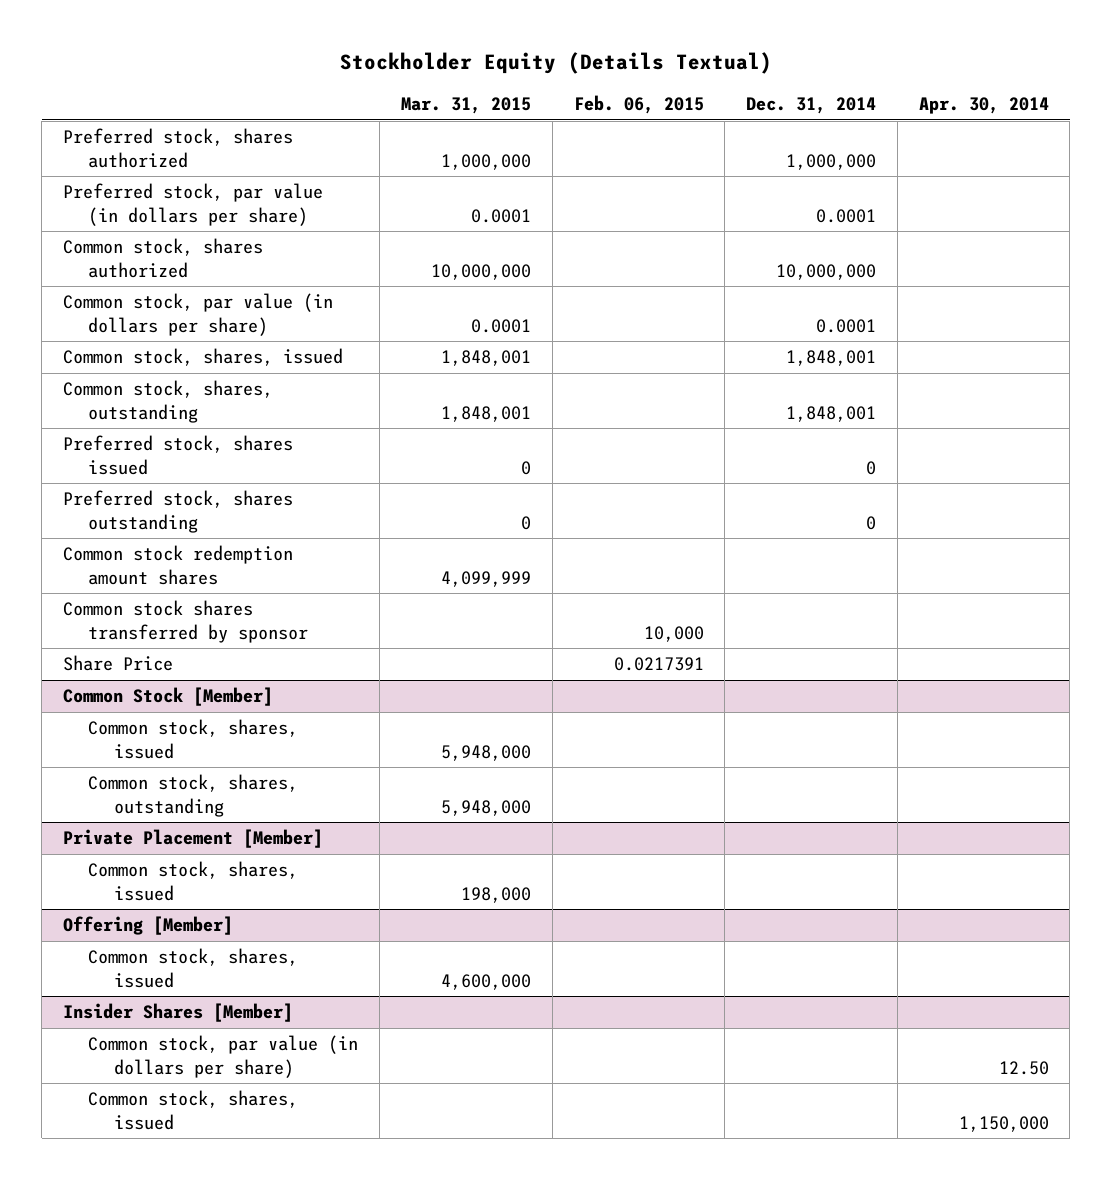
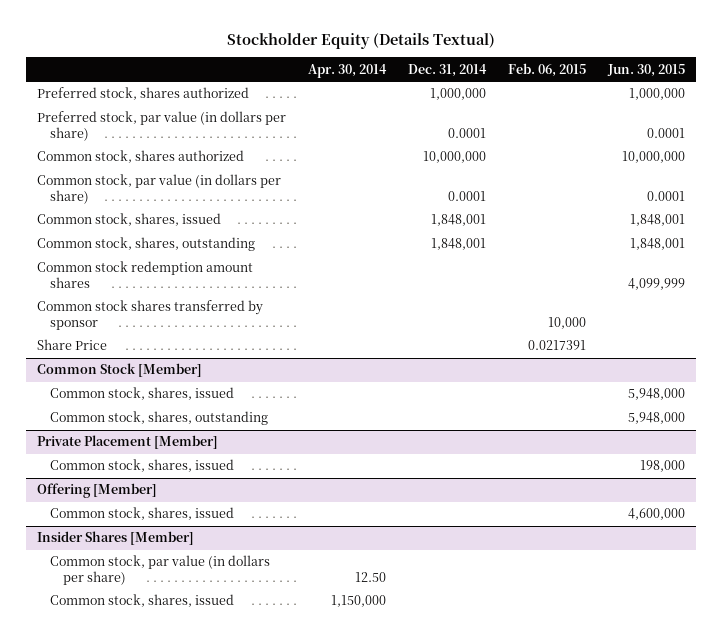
[400,96,531,114] Mar. 31, 2015 -> none
none -> [607,63,686,77] Jun. 30, 2015
[62,435,293,475] Preferred stock, shares issued -> none
[62,490,293,533] Preferred stock, shares outstanding -> none

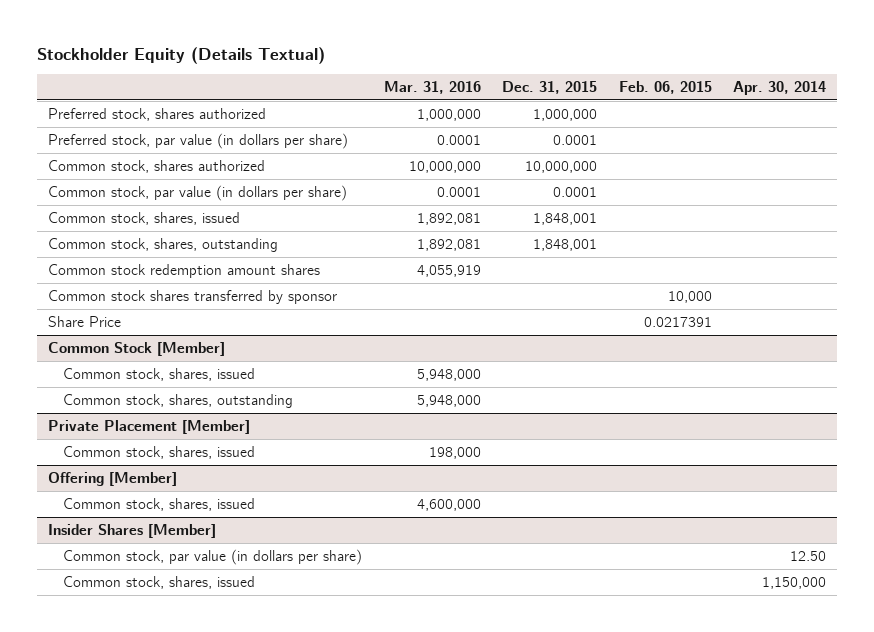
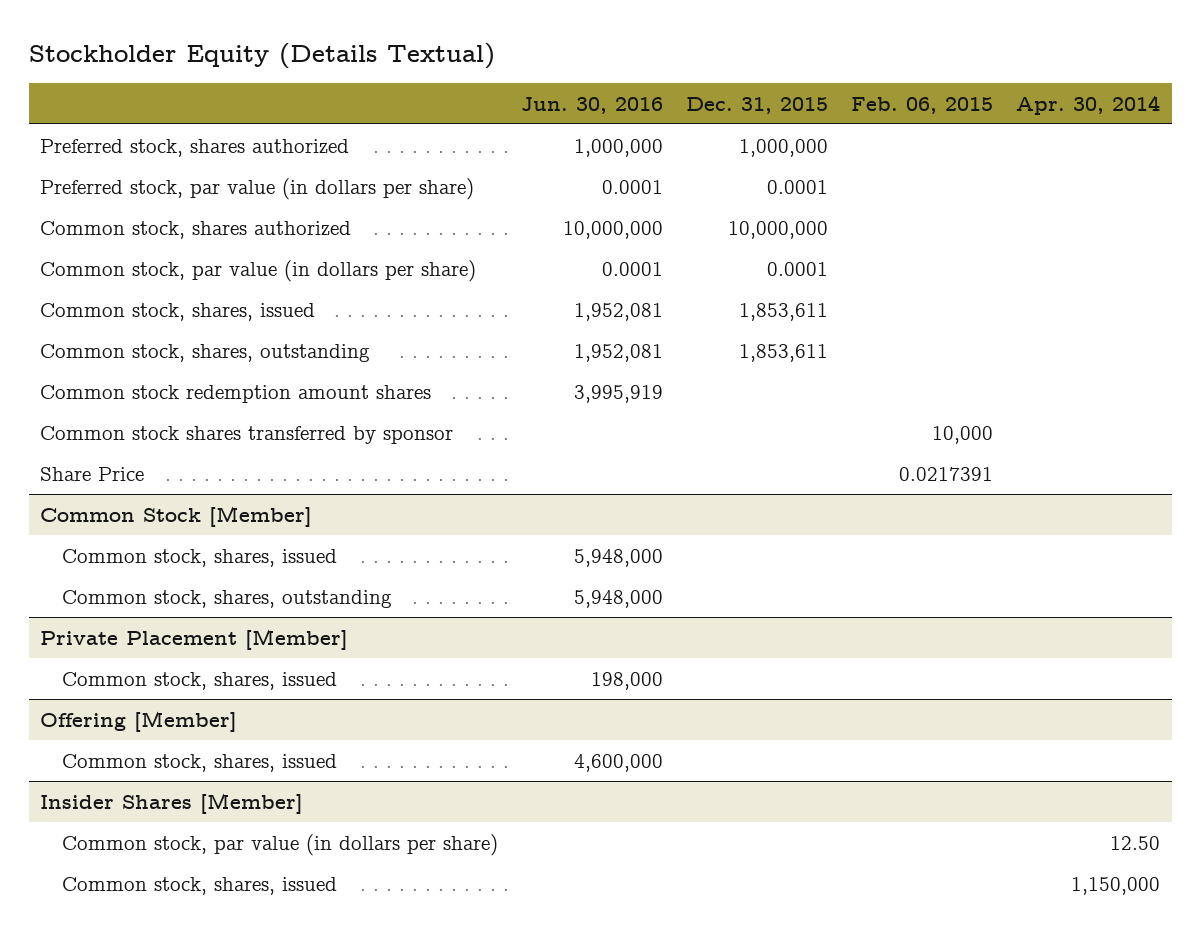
[383,80,481,94] Mar. 31, 2016 -> none
none -> [520,96,663,114] Jun. 30, 2016
[533,212,598,225] 1,848,001 -> [738,302,828,321] 1,853,611
[533,238,598,251] 1,848,001 -> [738,343,828,362] 1,853,611

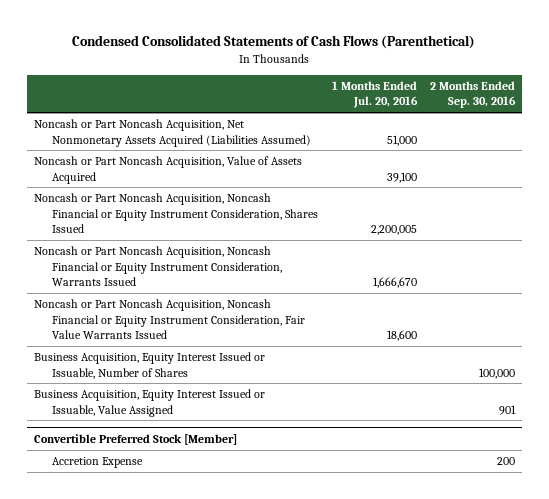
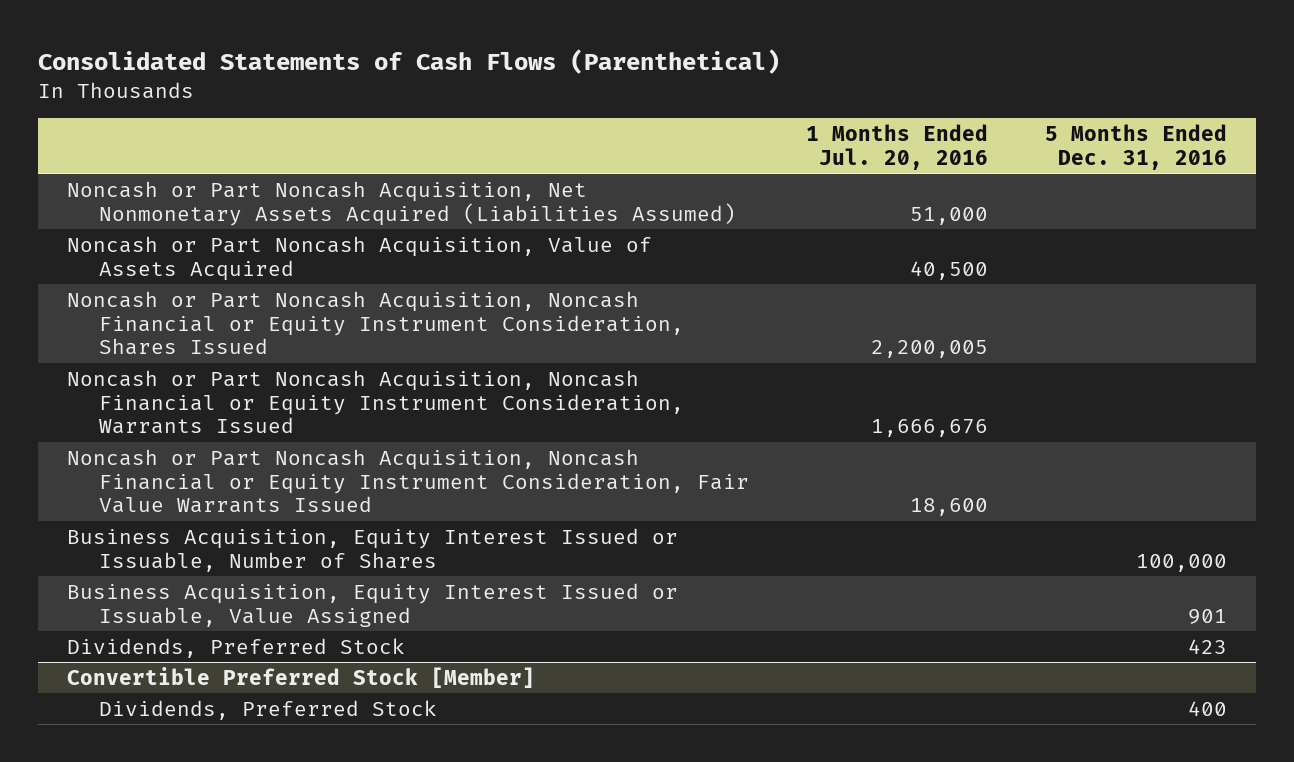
[72,35,476,50] Condensed Consolidated Statements of Cash Flows (Parenthetical) -> [38,48,781,74] Consolidated Statements of Cash Flows (Parenthetical)
[430,80,517,109] 2 Months Ended Sep. 30, 2016 -> none
none -> [1045,123,1228,170] 5 Months Ended Dec. 31, 2016
[386,171,417,183] 39,100 -> [909,260,988,280] 40,500
[372,276,417,288] 1,666,670 -> [870,419,988,438] 1,666,676
none -> [66,637,405,658] Dividends, Preferred Stock
[52,457,144,469] Accretion Expense -> none
none -> [98,699,437,720] Dividends, Preferred Stock

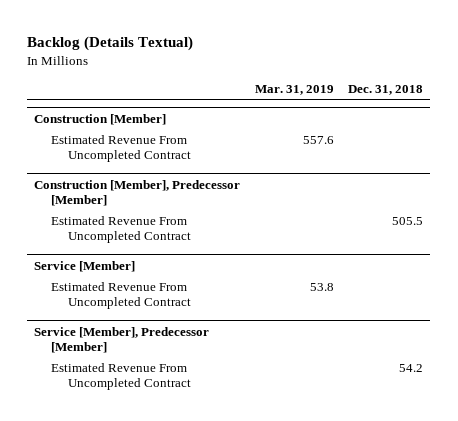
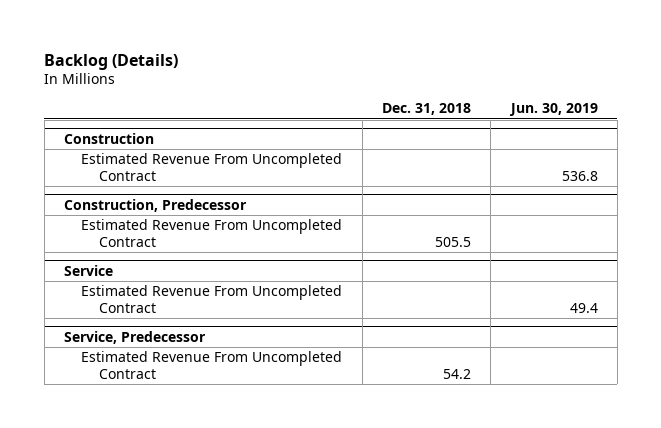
[27,36,194,52] Backlog (Details Textual) -> [44,53,179,70] Backlog (Details)
[254,84,334,95] Mar. 31, 2019 -> none
none -> [508,103,598,117] Jun. 30, 2019
[34,113,167,125] Construction [Member] -> [63,132,154,144] Construction
[34,179,241,206] Construction [Member], Predecessor [Member] -> [63,198,247,212] Construction, Predecessor
[34,260,136,272] Service [Member] -> [63,264,113,276] Service
[34,326,210,353] Service [Member], Predecessor [Member] -> [63,330,206,344] Service, Predecessor

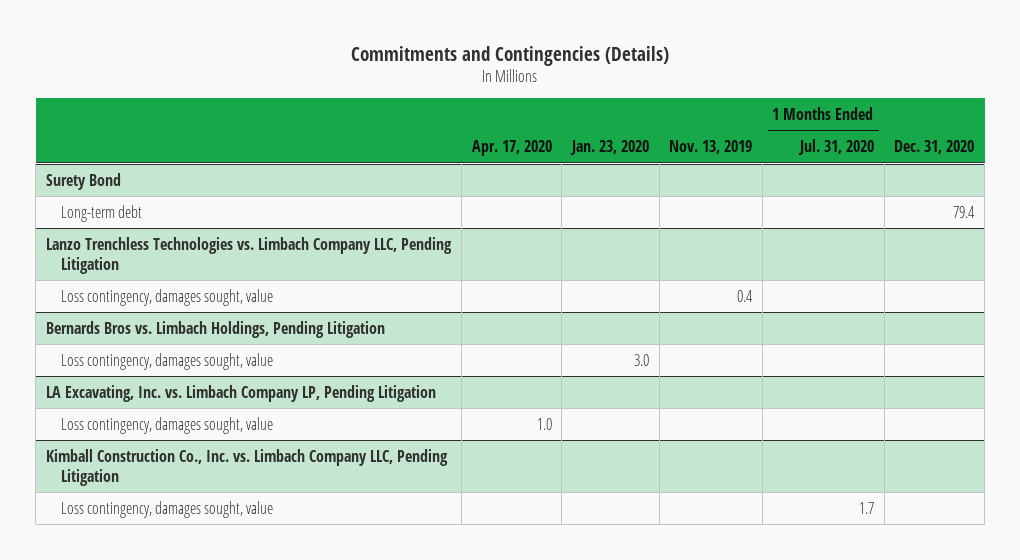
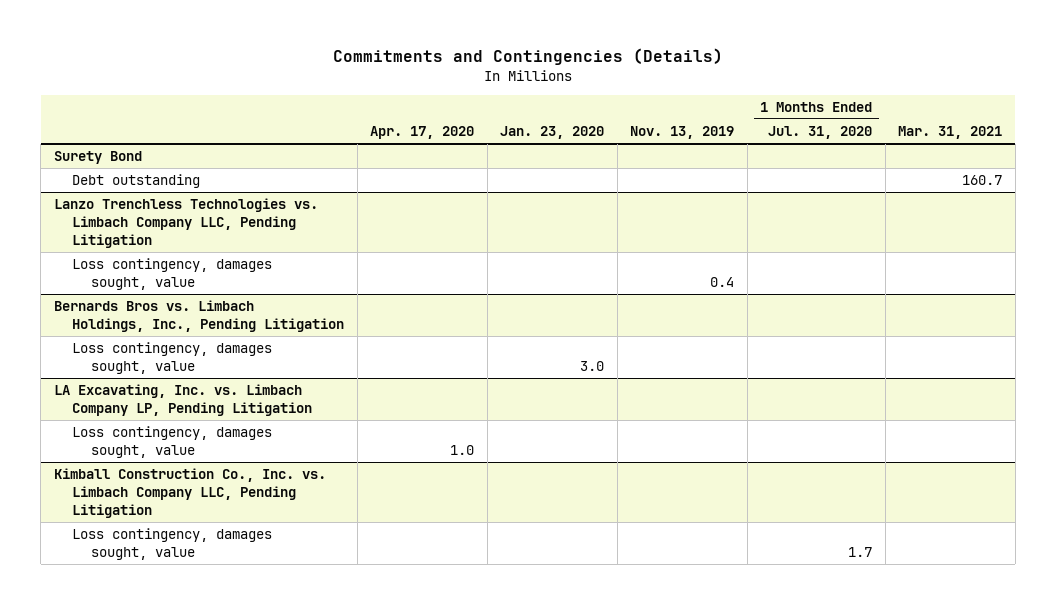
[894,140,975,155] Dec. 31, 2020 -> none
none -> [898,126,1003,140] Mar. 31, 2021
[61,204,143,222] Long-term debt -> [72,174,201,189] Debt outstanding
[46,320,386,338] Bernards Bros vs. Limbach Holdings, Pending Litigation -> [53,300,345,332] Bernards Bros vs. Limbach Holdings, Inc., Pending Litigation

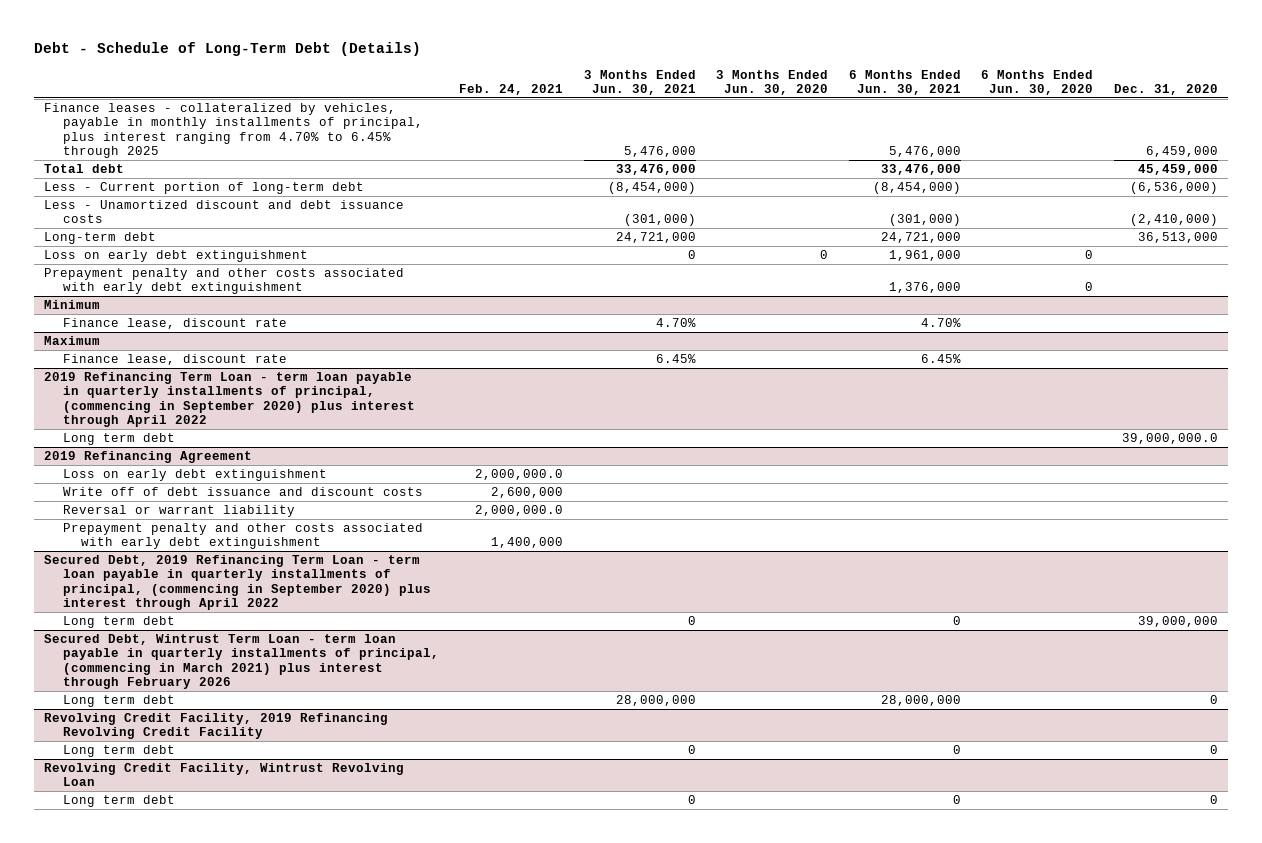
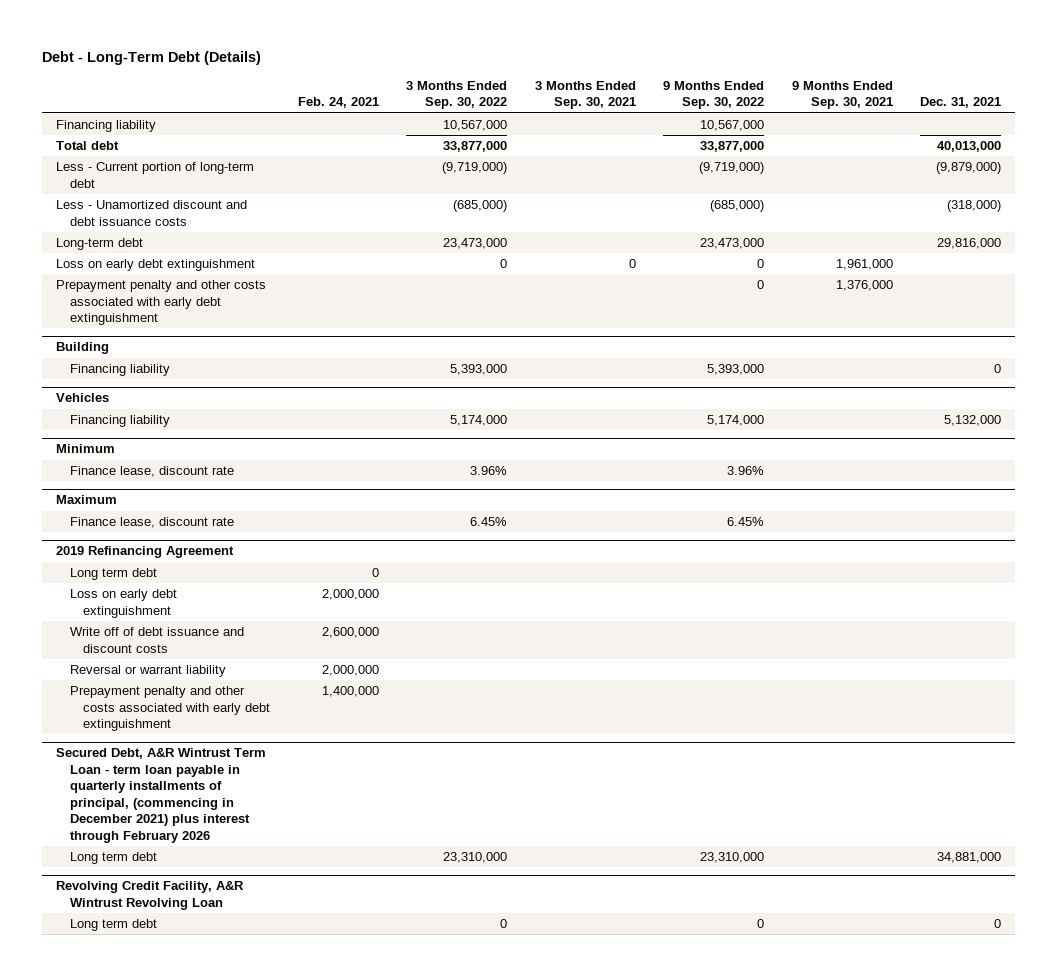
[33,42,421,57] Debt - Schedule of Long-Term Debt (Details) -> [42,51,262,66] Debt - Long-Term Debt (Details)
[583,69,696,96] 3 Months Ended Jun. 30, 2021 -> none
[716,69,829,96] 3 Months Ended Jun. 30, 2020 -> none
[848,69,961,96] 6 Months Ended Jun. 30, 2021 -> none
[981,69,1094,96] 6 Months Ended Jun. 30, 2020 -> none
[1113,84,1218,96] Dec. 31, 2020 -> none
none -> [406,80,508,110] 3 Months Ended Sep. 30, 2022
none -> [534,80,636,110] 3 Months Ended Sep. 30, 2021
none -> [663,80,765,110] 9 Months Ended Sep. 30, 2022
none -> [791,80,893,110] 9 Months Ended Sep. 30, 2021
none -> [920,97,1002,109] Dec. 31, 2021
[44,102,423,159] Finance leases - collateralized by vehicles, payable in monthly installments of principal, plus interest ranging from 4.70% to 6.45% through 2025 -> [56,120,157,133] Financing liability
none -> [56,342,110,355] Building
none -> [69,364,170,377] Financing liability
none -> [56,393,110,403] Vehicles
none -> [69,415,170,428] Financing liability
[44,371,415,428] 2019 Refinancing Term Loan - term loan payable in quarterly installments of principal, (commencing in September 2020) plus interest through April 2022 -> none
[62,432,175,445] Long term debt -> none
none -> [69,568,157,581] Long term debt
[475,468,564,480] 2,000,000.0 -> [321,589,379,601] 2,000,000
[475,504,564,516] 2,000,000.0 -> [321,665,379,677] 2,000,000
[44,554,431,611] Secured Debt, 2019 Refinancing Term Loan - term loan payable in quarterly installments of principal, (commencing in September 2020) plus interest through April 2022 -> none
[62,615,175,628] Long term debt -> none
[44,633,439,690] Secured Debt, Wintrust Term Loan - term loan payable in quarterly installments of principal, (commencing in March 2021) plus interest through February 2026 -> [56,748,267,844] Secured Debt, A&R Wintrust Term Loan - term loan payable in quarterly installments of principal, (commencing in December 2021) plus interest through February 2026
[44,712,389,740] Revolving Credit Facility, 2019 Refinancing Revolving Credit Facility -> none
[62,744,175,757] Long term debt -> none
[44,762,405,787] Revolving Credit Facility, Wintrust Revolving Loan -> [56,881,245,910] Revolving Credit Facility, A&R Wintrust Revolving Loan

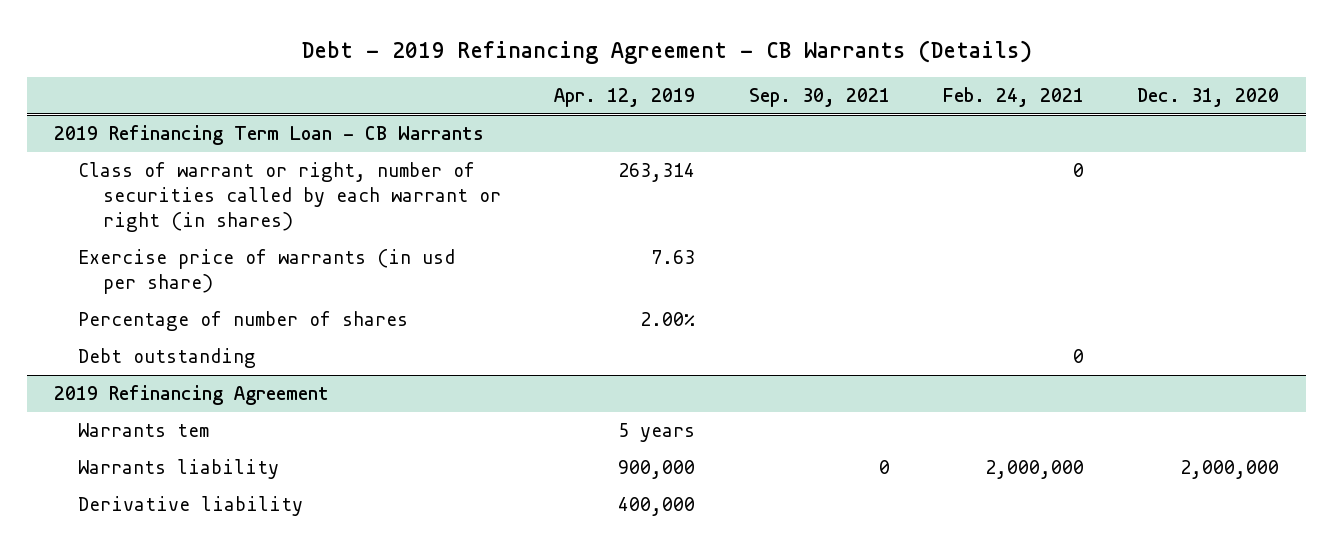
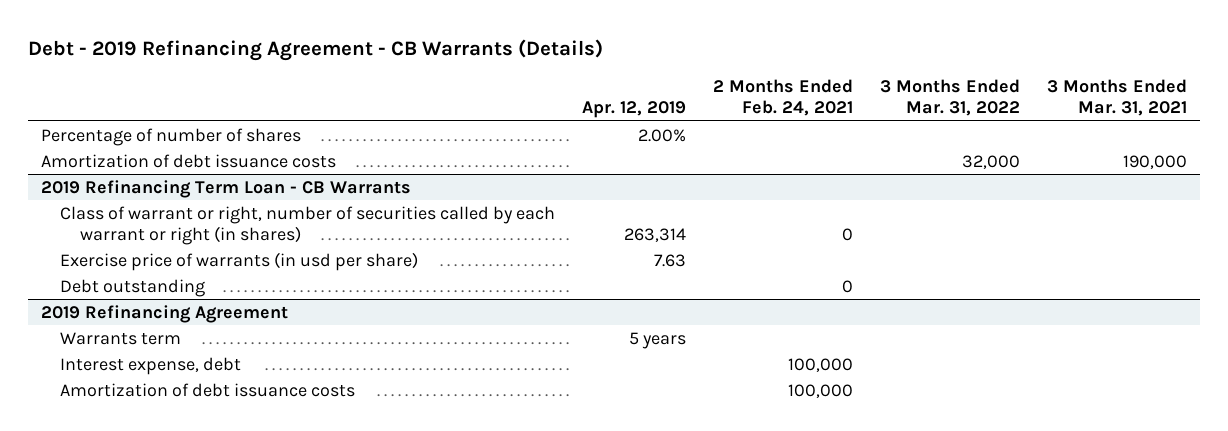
[748,87,890,107] Sep. 30, 2021 -> none
[942,86,1084,107] Feb. 24, 2021 -> none
[1137,87,1280,107] Dec. 31, 2020 -> none
none -> [713,79,854,117] 2 Months Ended Feb. 24, 2021
none -> [880,79,1021,117] 3 Months Ended Mar. 31, 2022
none -> [1046,79,1187,117] 3 Months Ended Mar. 31, 2021
none -> [40,127,301,146] Percentage of number of shares
none -> [40,153,336,168] Amortization of debt issuance costs
[78,311,409,332] Percentage of number of shares -> none
[78,459,280,480] Warrants liability -> none
[78,496,304,517] Derivative liability -> none
[78,423,210,438] Warrants tem -> [60,331,182,345] Warrants term
none -> [60,356,242,375] Interest expense, debt
none -> [60,382,356,397] Amortization of debt issuance costs

